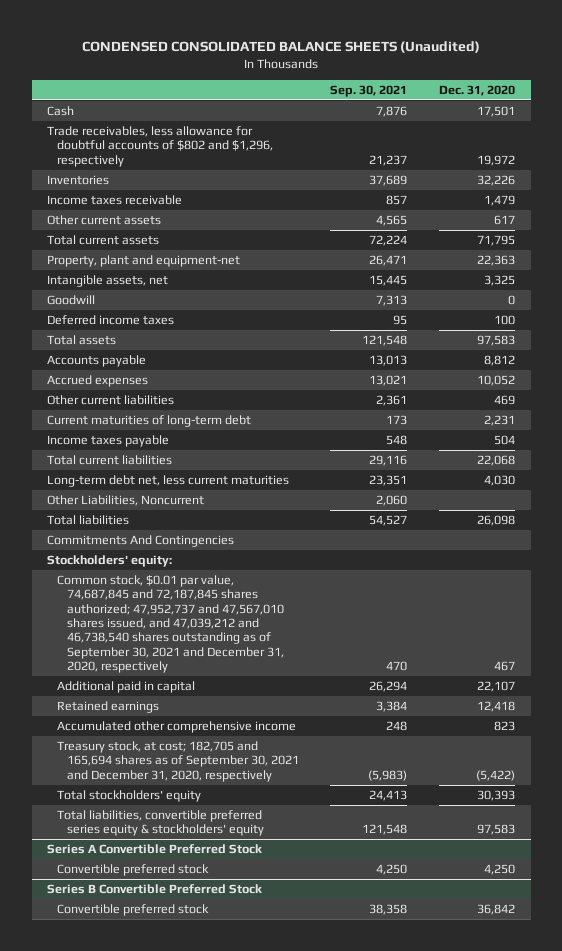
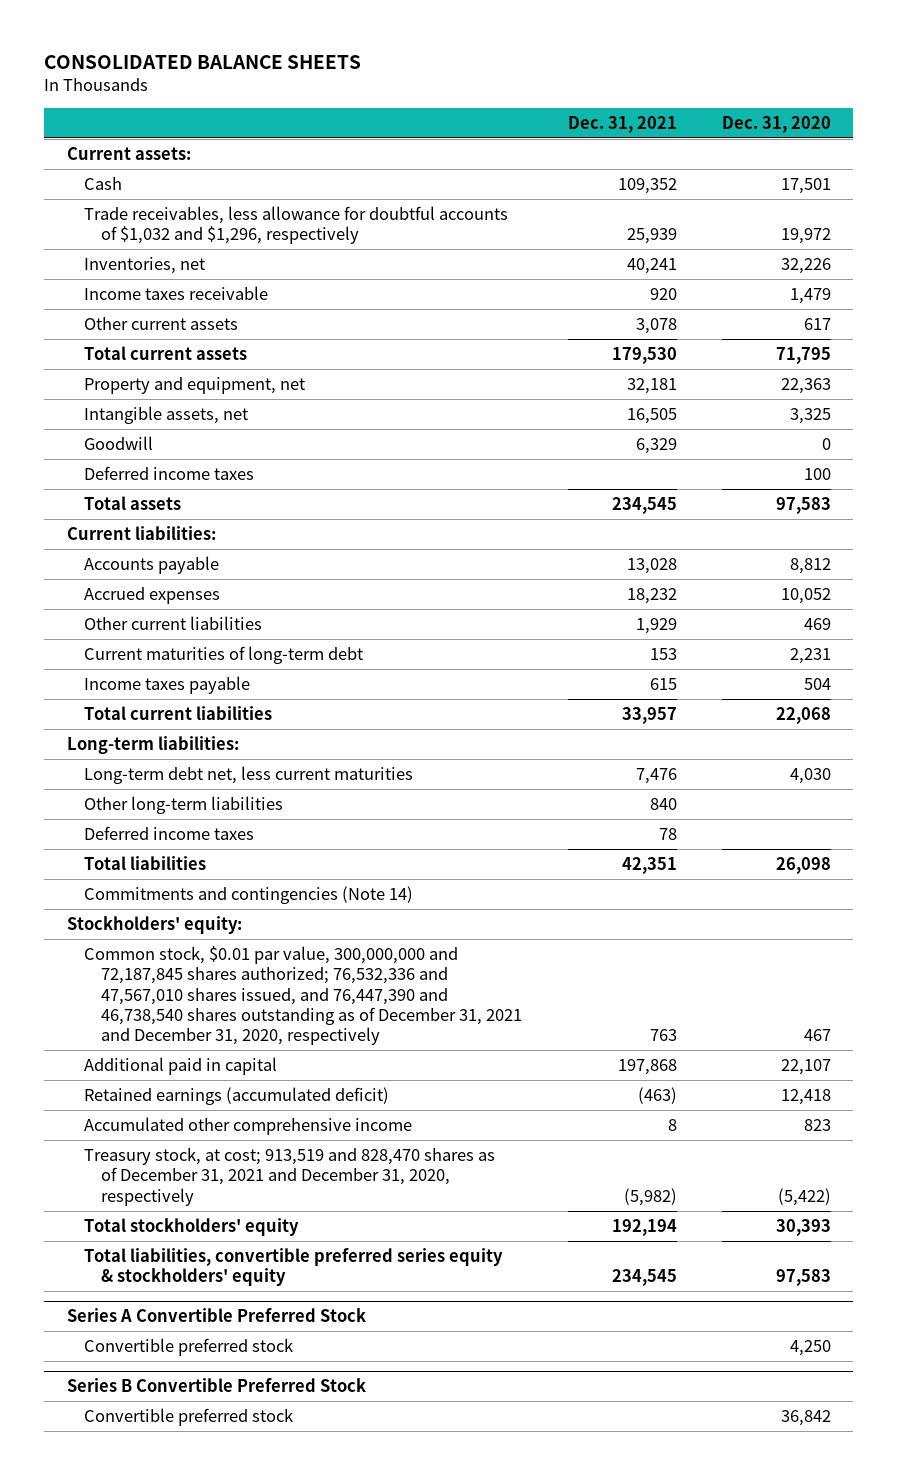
[82,40,481,53] CONDENSED CONSOLIDATED BALANCE SHEETS (Unaudited) -> [43,55,361,70] CONSOLIDATED BALANCE SHEETS
[330,84,408,97] Sep. 30, 2021 -> none
none -> [567,115,677,133] Dec. 31, 2021
none -> [66,147,191,161] Current assets:
[47,125,274,167] Trade receivables, less allowance for doubtful accounts of $802 and $1,296, respectively -> [83,206,508,245] Trade receivables, less allowance for doubtful accounts of $1,032 and $1,296, respectively
[47,174,110,185] Inventories -> [83,257,205,275] Inventories, net
[47,254,241,267] Property, plant and equipment-net -> [83,377,305,395] Property and equipment, net
none -> [66,526,216,541] Current liabilities:
none -> [66,736,239,755] Long-term liabilities:
[47,494,205,506] Other Liabilities, Noncurrent -> [83,796,283,815] Other long-term liabilities
none -> [83,826,254,841] Deferred income taxes
[47,534,235,547] Commitments And Contingencies -> [83,886,413,905] Commitments and contingencies (Note 14)
[57,574,284,673] Common stock, $0.01 par value, 74,687,845 and 72,187,845 shares authorized; 47,952,737 and 47,567,010 shares issued, and 47,039,212 and 46,738,540 shares outstanding as of September 30, 2021 and December 31, 2020, respectively -> [83,946,523,1046] Common stock, $0.01 par value, 300,000,000 and 72,187,845 shares authorized; 76,532,336 and 47,567,010 shares issued, and 76,447,390 and 46,738,540 shares outstanding as of December 31, 2021 and December 31, 2020, respectively
[57,700,160,713] Retained earnings -> [83,1087,389,1106] Retained earnings (accumulated deficit)
[57,740,299,782] Treasury stock, at cost; 182,705 and 165,694 shares as of September 30, 2021 and December 31, 2020, respectively -> [83,1147,495,1206] Treasury stock, at cost; 913,519 and 828,470 shares as of December 31, 2021 and December 31, 2020, respectively

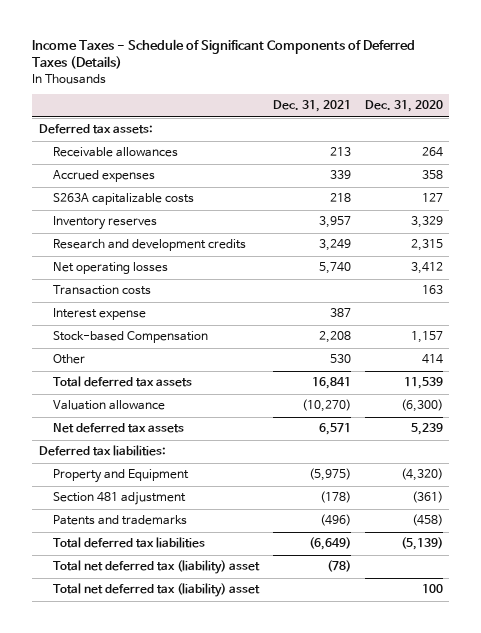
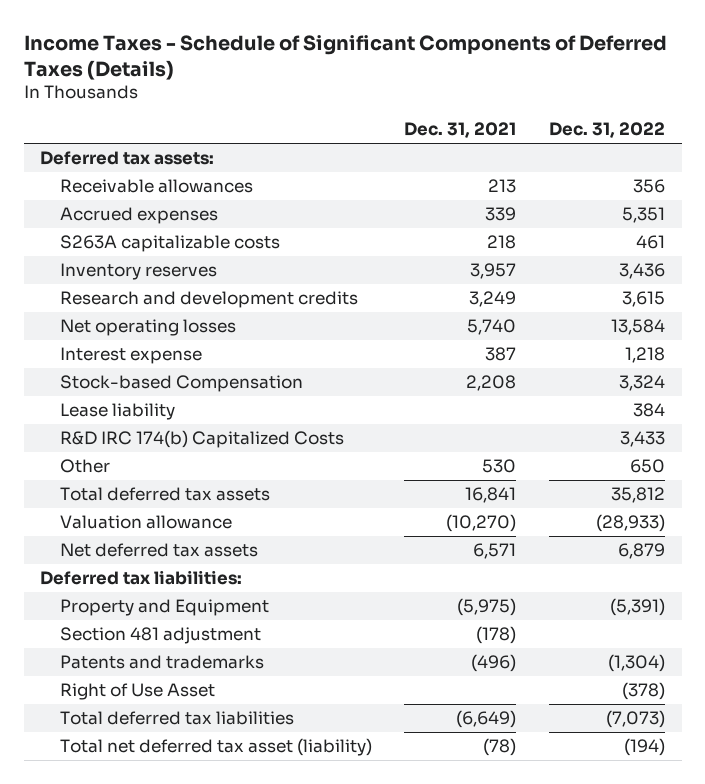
[364,100,443,113] Dec. 31, 2020 -> none
none -> [549,122,666,139] Dec. 31, 2022
[53,285,152,296] Transaction costs -> none
none -> [59,403,175,421] Lease liability
none -> [59,430,344,449] R&D IRC 174(b) Capitalized Costs
none -> [59,683,215,701] Right of Use Asset
[53,583,261,598] Total net deferred tax (liability) asset -> none
[53,560,261,575] Total net deferred tax (liability) asset -> [59,738,372,757] Total net deferred tax asset (liability)

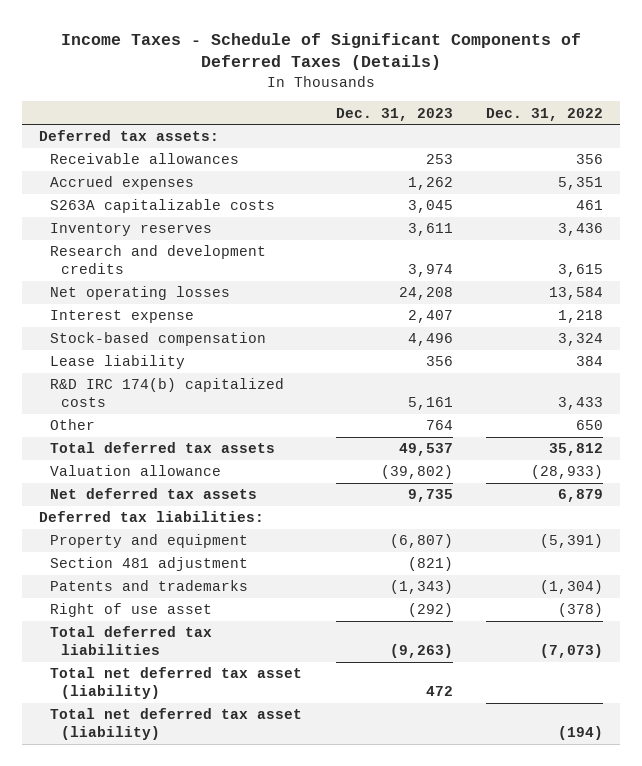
[404,122,517,139] Dec. 31, 2021 -> none
none -> [335,107,453,121] Dec. 31, 2023
[59,375,303,393] Stock-based Compensation -> [49,332,266,347] Stock-based compensation
[59,430,344,449] R&D IRC 174(b) Capitalized Costs -> [49,378,284,407] R&D IRC 174(b) capitalized costs
[59,599,269,617] Property and Equipment -> [49,534,248,549] Property and equipment
[59,683,215,701] Right of Use Asset -> [49,603,212,618] Right of use asset
none -> [49,667,302,699] Total net deferred tax asset (liability)

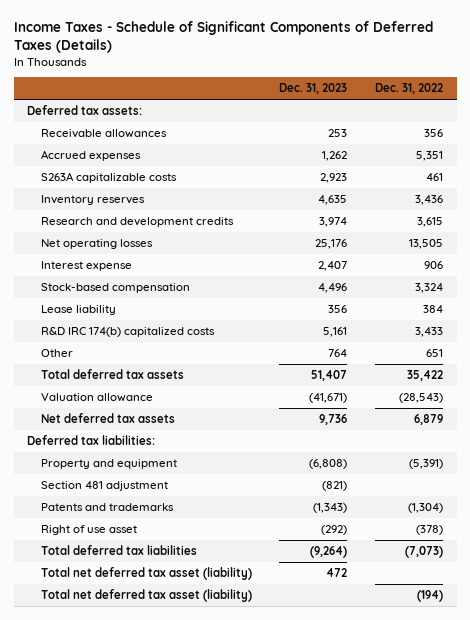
[407,200,453,214] 3,045 -> [320,173,348,184] 2,923
[407,223,453,237] 3,611 -> [318,195,348,206] 4,635
[398,287,453,301] 24,208 -> [315,239,348,250] 25,176
[549,287,604,301] 13,584 -> [408,239,443,250] 13,505
[558,310,604,324] 1,218 -> [423,261,443,270] 906
[576,420,604,431] 650 -> [425,349,443,358] 651
[398,443,453,457] 49,537 -> [311,370,348,382] 51,407
[549,443,604,457] 35,812 -> [406,370,443,382] 35,422
[380,465,453,480] (39,802) -> [309,393,348,404] (41,671)
[531,465,604,480] (28,933) -> [398,393,443,404] (28,543)
[407,489,453,503] 9,735 -> [319,414,348,426] 9,736
[389,534,453,549] (6,807) -> [309,459,348,470] (6,808)
[389,643,453,658] (9,263) -> [310,546,348,559] (9,264)

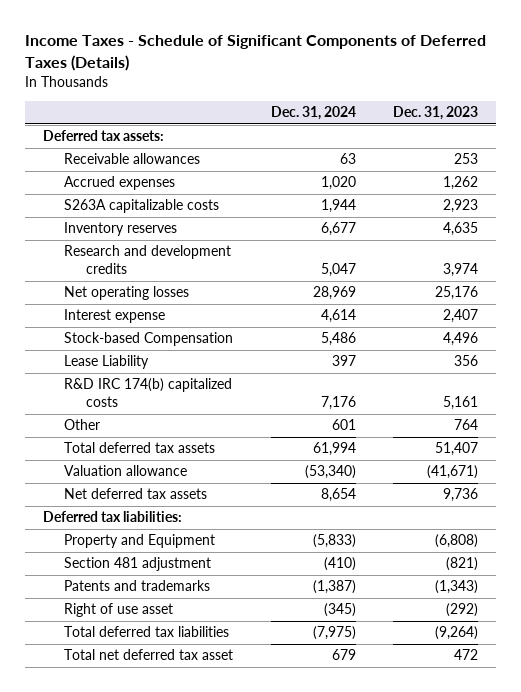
[374,83,443,95] Dec. 31, 2022 -> none
none -> [270,106,356,121] Dec. 31, 2024
[40,283,190,294] Stock-based compensation -> [64,332,234,347] Stock-based Compensation
[40,305,116,316] Lease liability -> [64,355,150,370] Lease Liability
[40,459,177,470] Property and equipment -> [64,534,216,549] Property and Equipment
[40,589,252,603] Total net deferred tax asset (liability) -> none
[40,567,252,581] Total net deferred tax asset (liability) -> [64,649,234,661] Total net deferred tax asset

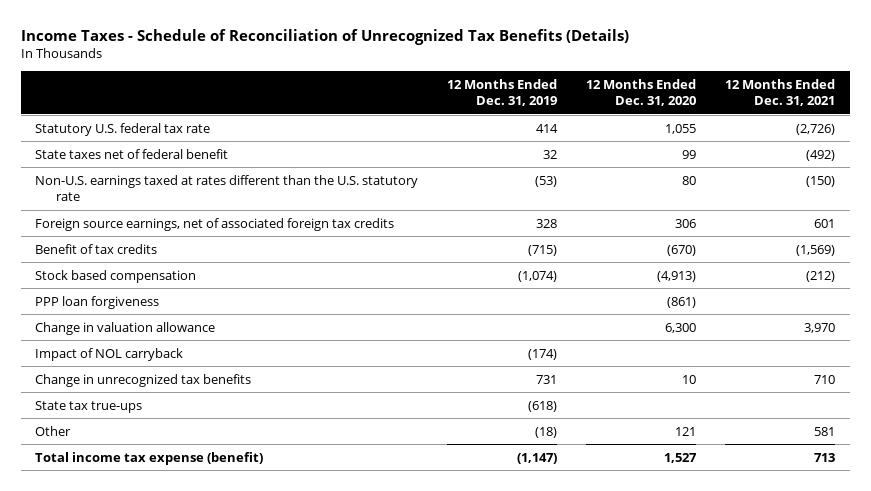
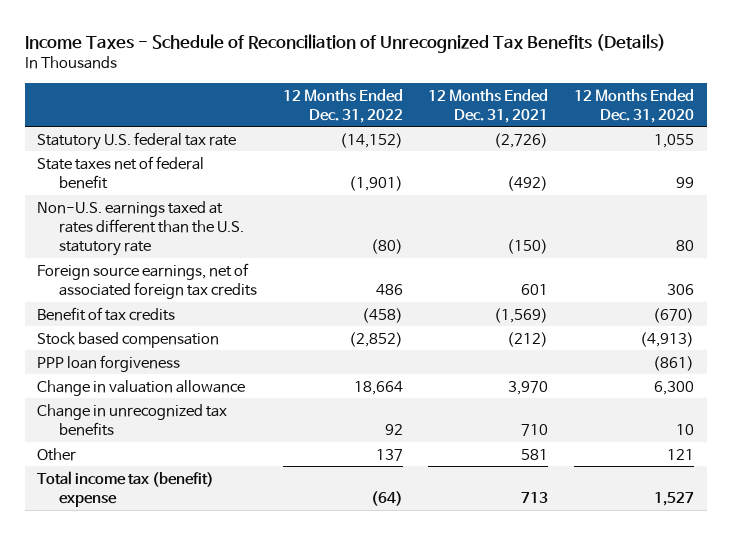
[447,78,558,107] 12 Months Ended Dec. 31, 2019 -> none
none -> [282,88,403,123] 12 Months Ended Dec. 31, 2022
[35,347,184,361] Impact of NOL carryback -> none
[35,400,143,413] State tax true-ups -> none
[35,451,264,465] Total income tax expense (benefit) -> [37,470,215,507] Total income tax (benefit) expense

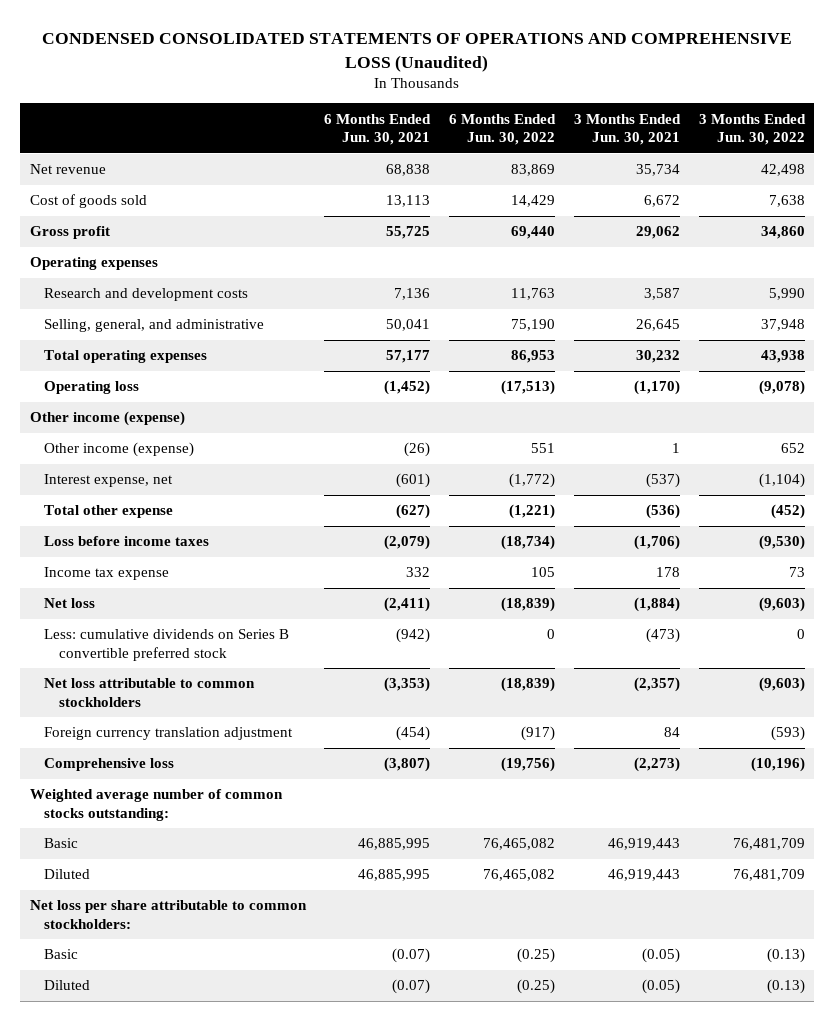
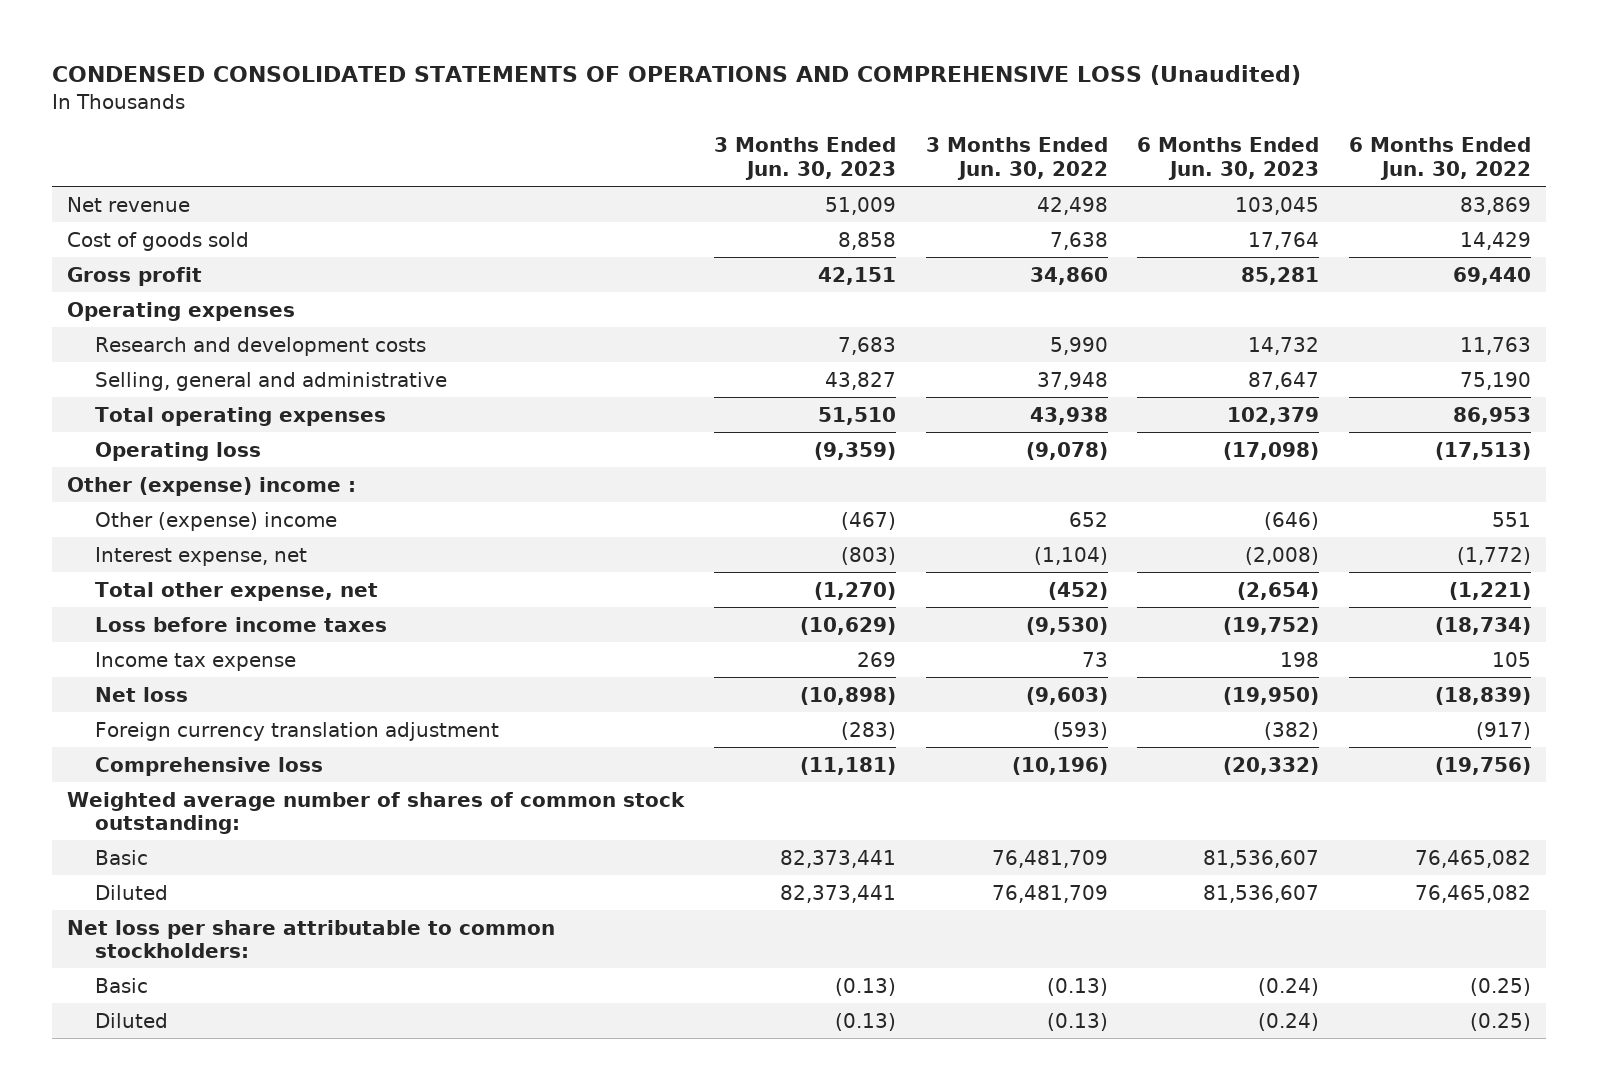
[324,113,432,146] 6 Months Ended Jun. 30, 2021 -> none
[573,113,681,146] 3 Months Ended Jun. 30, 2021 -> none
none -> [714,137,897,180] 3 Months Ended Jun. 30, 2023
none -> [1137,137,1320,180] 6 Months Ended Jun. 30, 2023
[44,319,265,333] Selling, general, and administrative -> [94,371,447,391] Selling, general and administrative
[29,411,185,427] Other income (expense) -> [67,476,357,496] Other (expense) income :
[44,442,195,458] Other income (expense) -> [94,511,337,531] Other (expense) income
[44,505,174,519] Total other expense -> [94,581,378,601] Total other expense, net
[44,629,290,661] Less: cumulative dividends on Series B convertible preferred stock -> none
[44,678,256,707] Net loss attributable to common stockholders -> none
[29,789,283,821] Weighted average number of common stocks outstanding: -> [67,791,686,834] Weighted average number of shares of common stock outstanding:

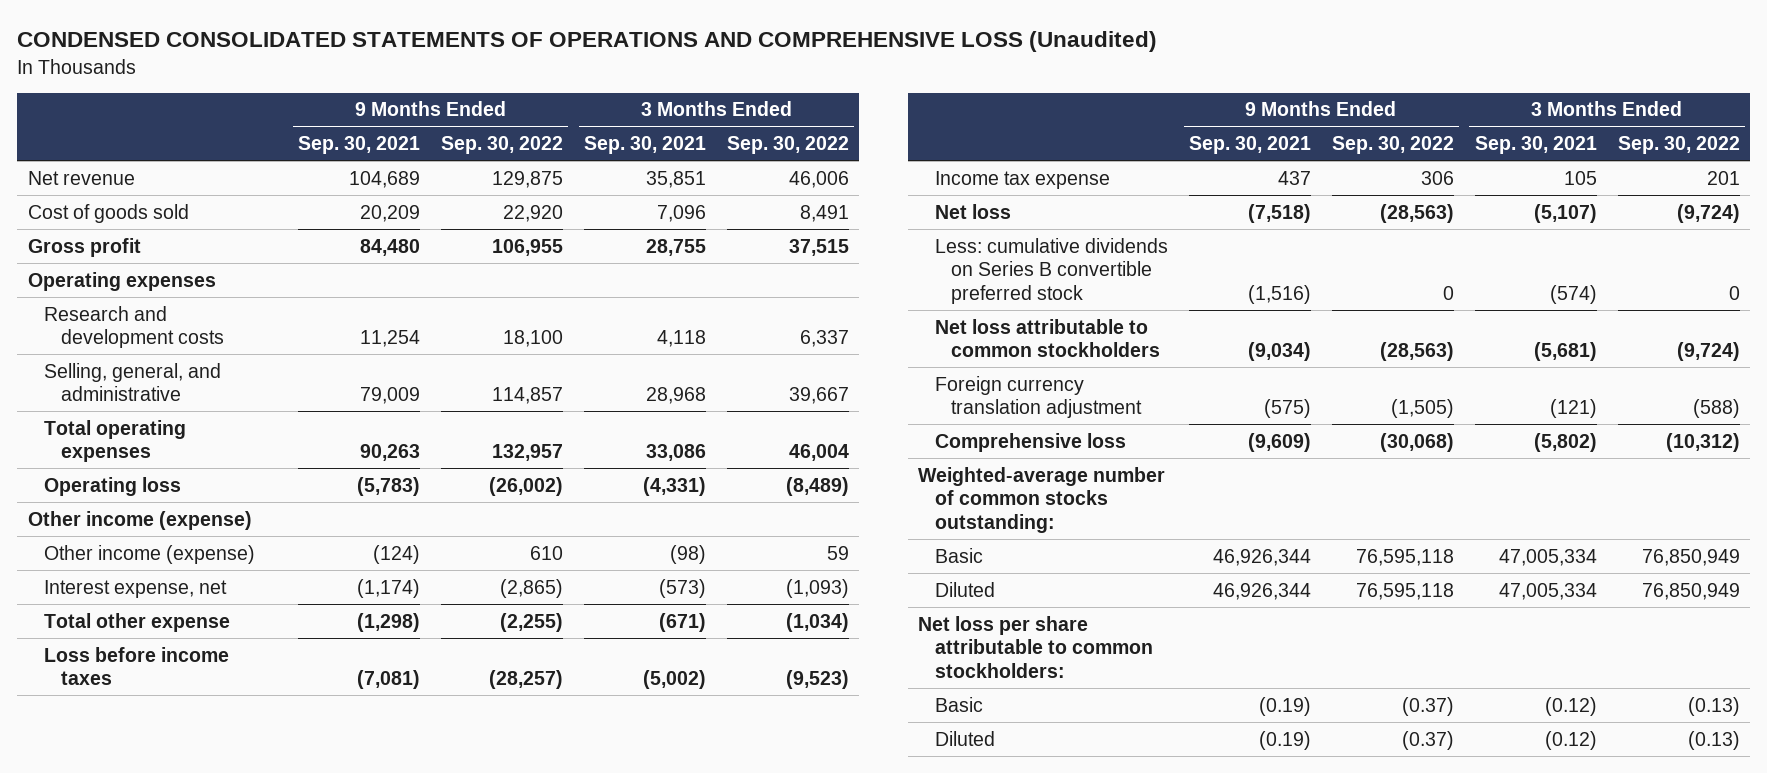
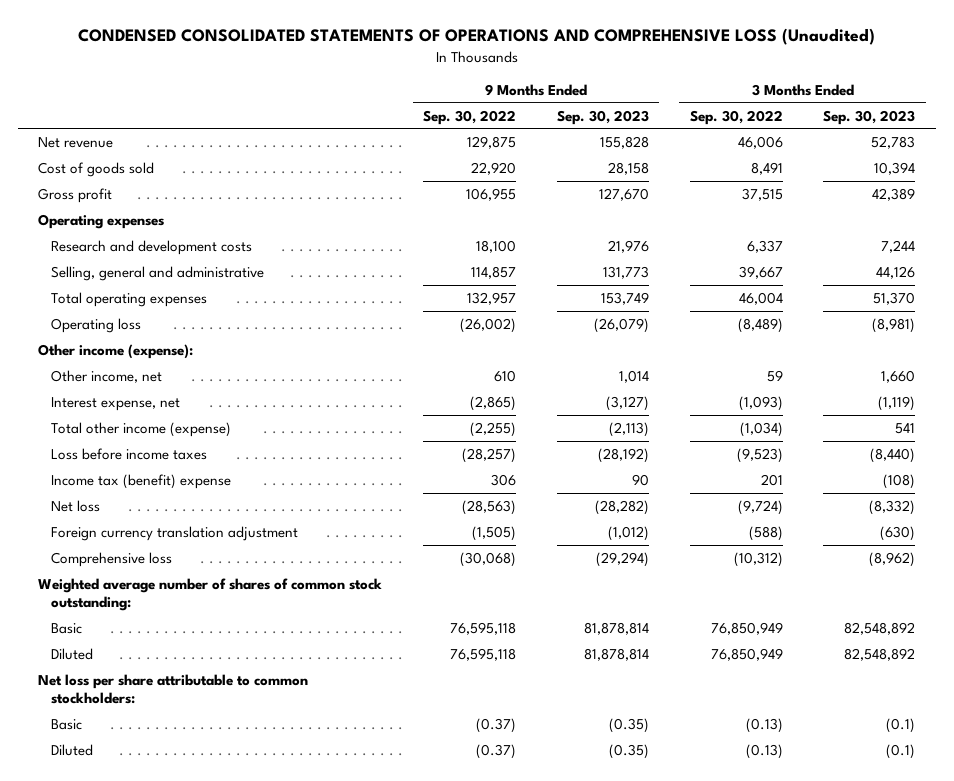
[298,136,421,155] Sep. 30, 2021 -> none
[584,136,707,155] Sep. 30, 2021 -> none
none -> [556,109,649,125] Sep. 30, 2023
none -> [823,109,916,125] Sep. 30, 2023
[44,362,222,402] Selling, general, and administrative -> [51,265,265,281] Selling, general and administrative
[27,510,252,530] Other income (expense) -> [38,343,194,359] Other income (expense):
[44,544,256,564] Other income (expense) -> [51,369,163,383] Other income, net
[44,612,231,632] Total other expense -> [51,421,232,437] Total other income (expense)
[934,170,1110,189] Income tax expense -> [51,473,232,489] Income tax (benefit) expense
[934,237,1168,304] Less: cumulative dividends on Series B convertible preferred stock -> none
[934,318,1161,358] Net loss attributable to common stockholders -> none
[918,466,1166,533] Weighted-average number of common stocks outstanding: -> [38,577,383,611] Weighted average number of shares of common stock outstanding:

